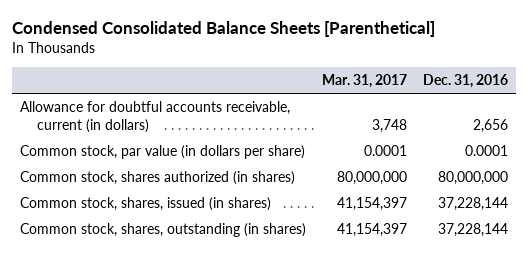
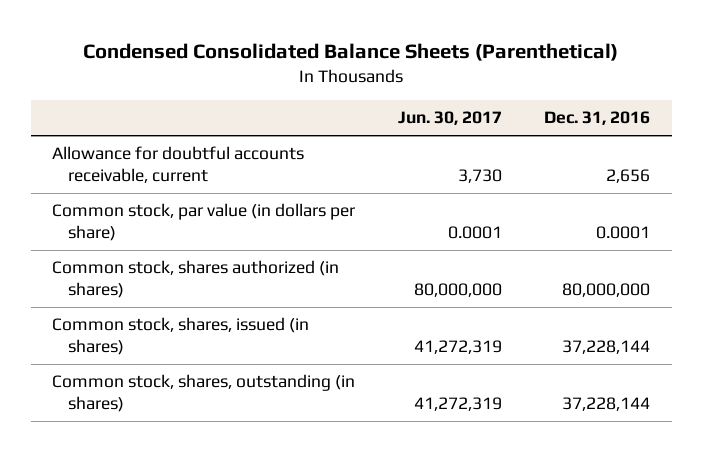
[11,20,435,37] Condensed Consolidated Balance Sheets [Parenthetical] -> [83,43,619,62] Condensed Consolidated Balance Sheets (Parenthetical)
[322,74,408,89] Mar. 31, 2017 -> none
none -> [397,111,502,126] Jun. 30, 2017
[19,101,290,134] Allowance for doubtful accounts receivable, current (in dollars) -> [52,146,305,184] Allowance for doubtful accounts receivable, current

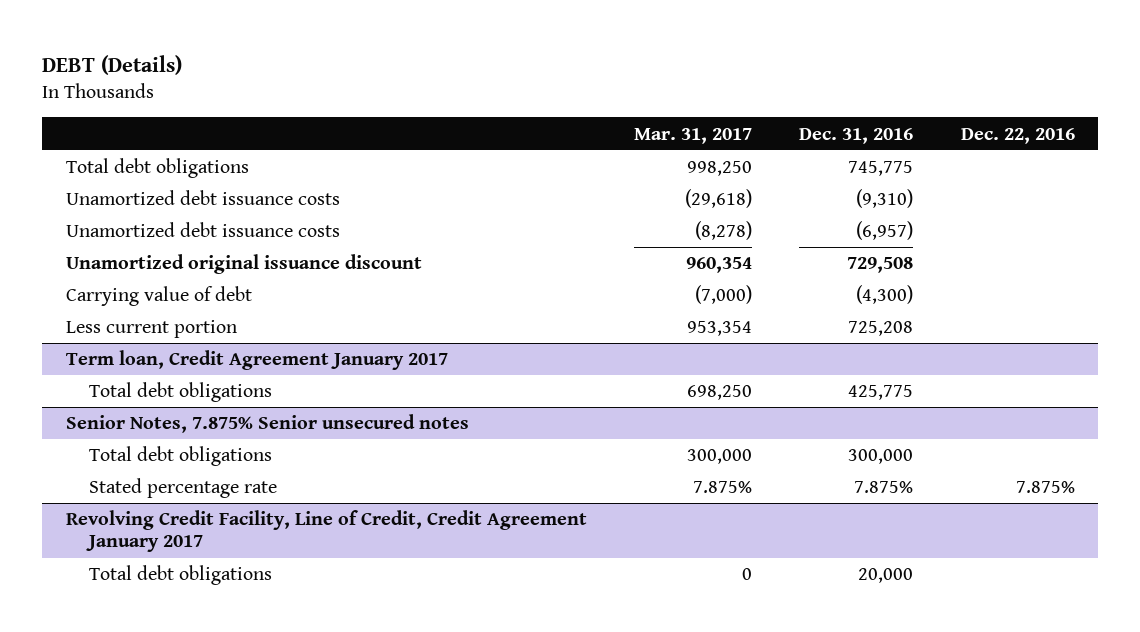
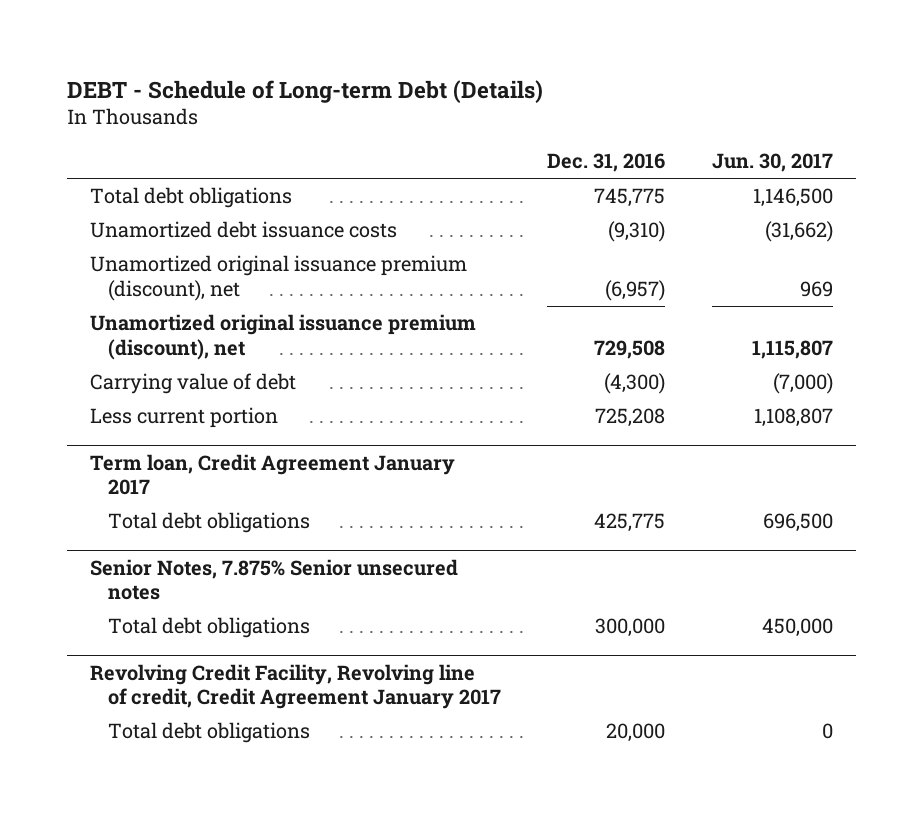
[42,54,183,75] DEBT (Details) -> [67,79,544,103] DEBT - Schedule of Long-term Debt (Details)
[633,127,752,144] Mar. 31, 2017 -> none
[960,127,1075,144] Dec. 22, 2016 -> none
none -> [712,153,834,173] Jun. 30, 2017
[65,222,340,238] Unamortized debt issuance costs -> [90,255,468,301] Unamortized original issuance premium (discount), net
[65,254,422,275] Unamortized original issuance discount -> [90,314,477,360] Unamortized original issuance premium (discount), net
[89,478,278,499] Stated percentage rate -> none
[65,510,587,553] Revolving Credit Facility, Line of Credit, Credit Agreement January 2017 -> [90,663,501,710] Revolving Credit Facility, Revolving line of credit, Credit Agreement January 2017

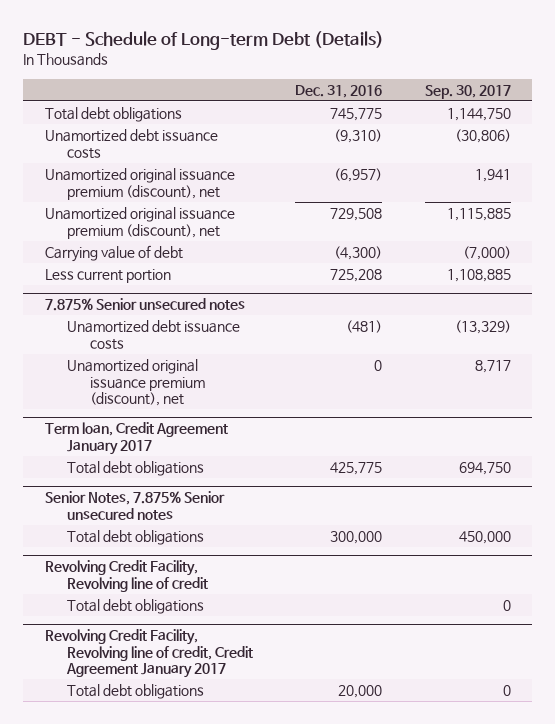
[712,153,834,173] Jun. 30, 2017 -> none
none -> [424,84,511,99] Sep. 30, 2017
none -> [44,298,245,312] 7.875% Senior unsecured notes
none -> [67,320,241,350] Unamortized debt issuance costs
none -> [67,359,205,406] Unamortized original issuance premium (discount), net
none -> [44,560,209,592] Revolving Credit Facility, Revolving line of credit
none -> [67,599,205,615] Total debt obligations

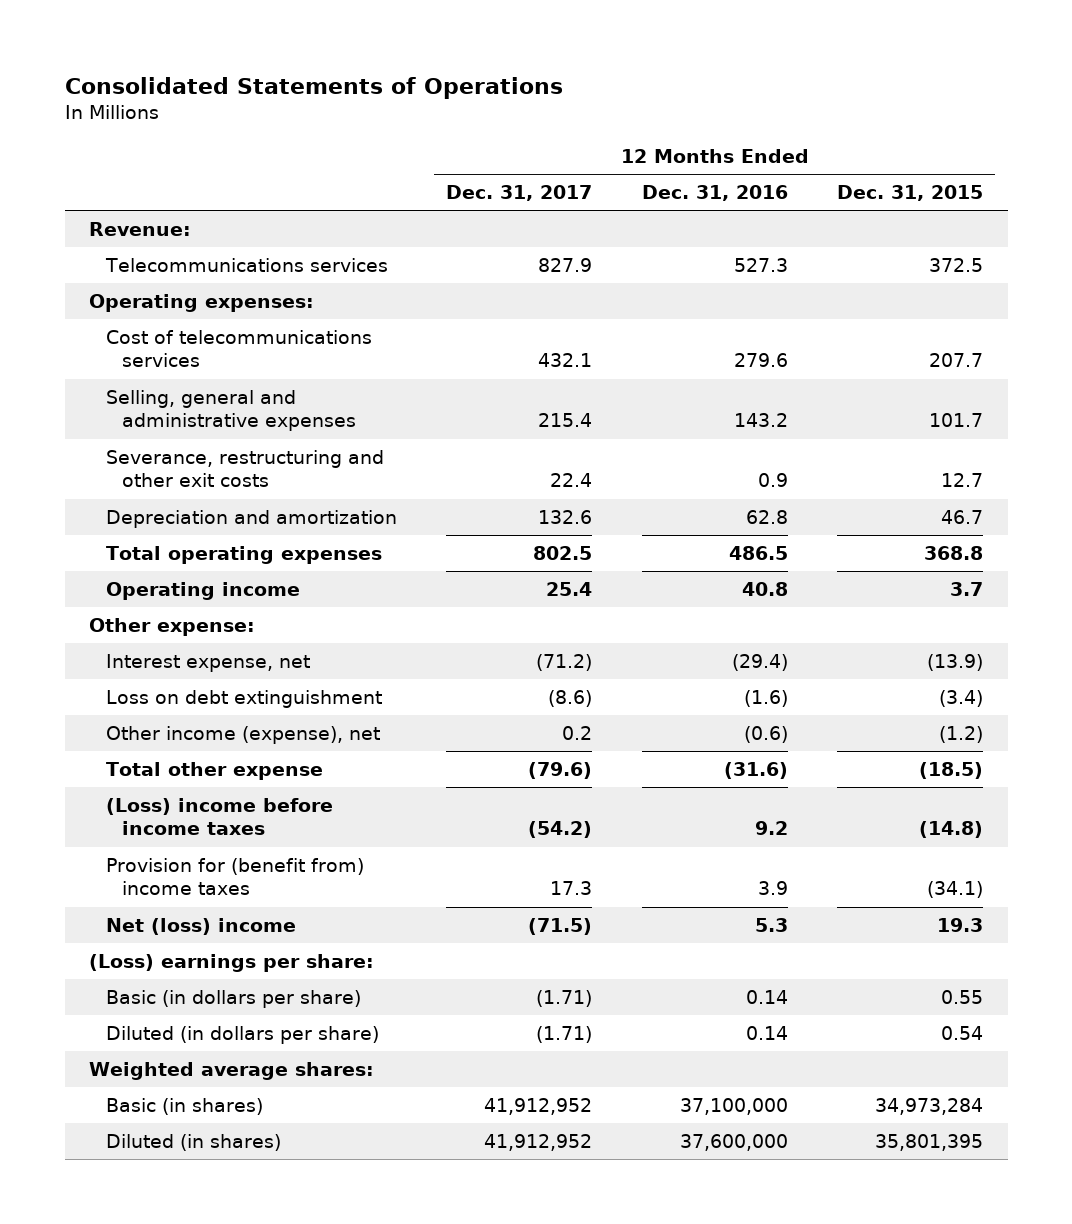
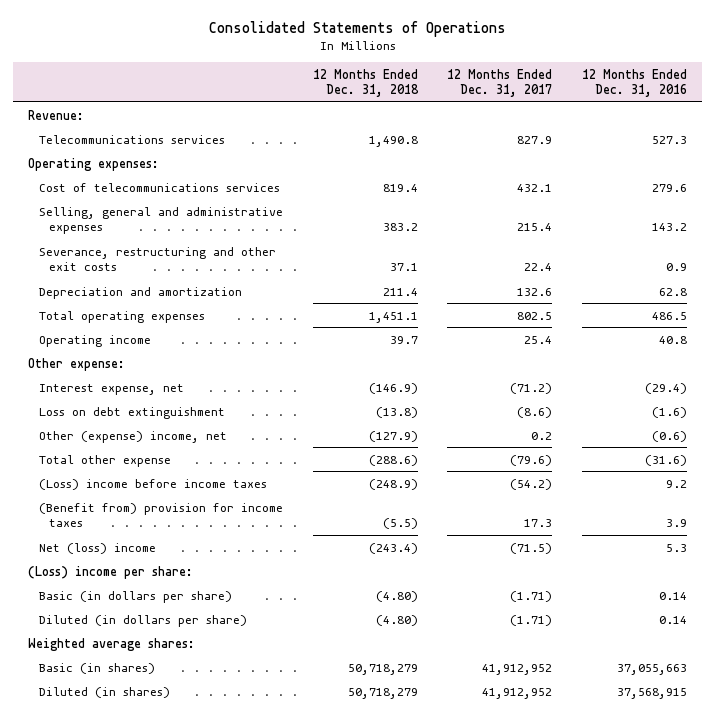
[837,185,984,202] Dec. 31, 2015 -> none
none -> [312,68,419,97] 12 Months Ended Dec. 31, 2018
[105,725,380,744] Other income (expense), net -> [38,430,227,443] Other (expense) income, net
[105,857,364,896] Provision for (benefit from) income taxes -> [38,502,283,527] (Benefit from) provision for income taxes
[89,953,375,972] (Loss) earnings per share: -> [28,565,194,579] (Loss) income per share:
[679,1097,788,1115] 37,100,000 -> [617,663,688,675] 37,055,663
[679,1133,788,1151] 37,600,000 -> [617,687,688,699] 37,568,915

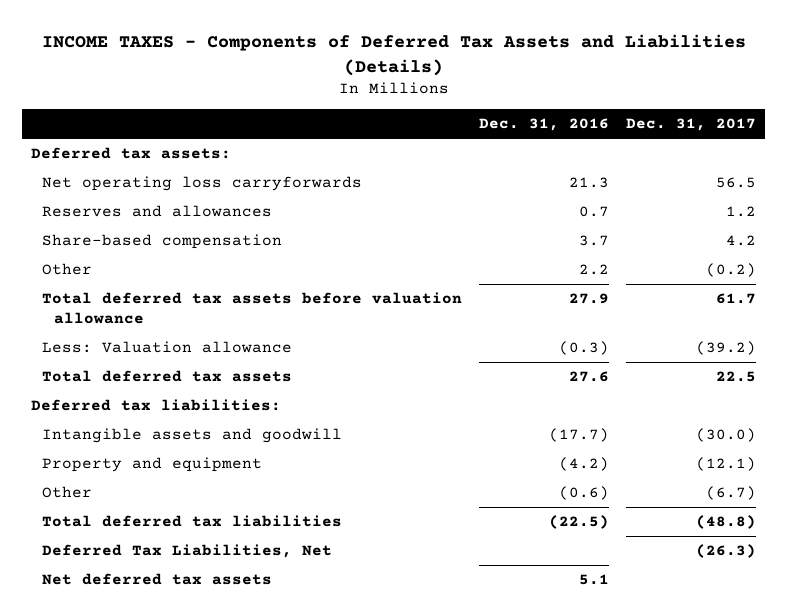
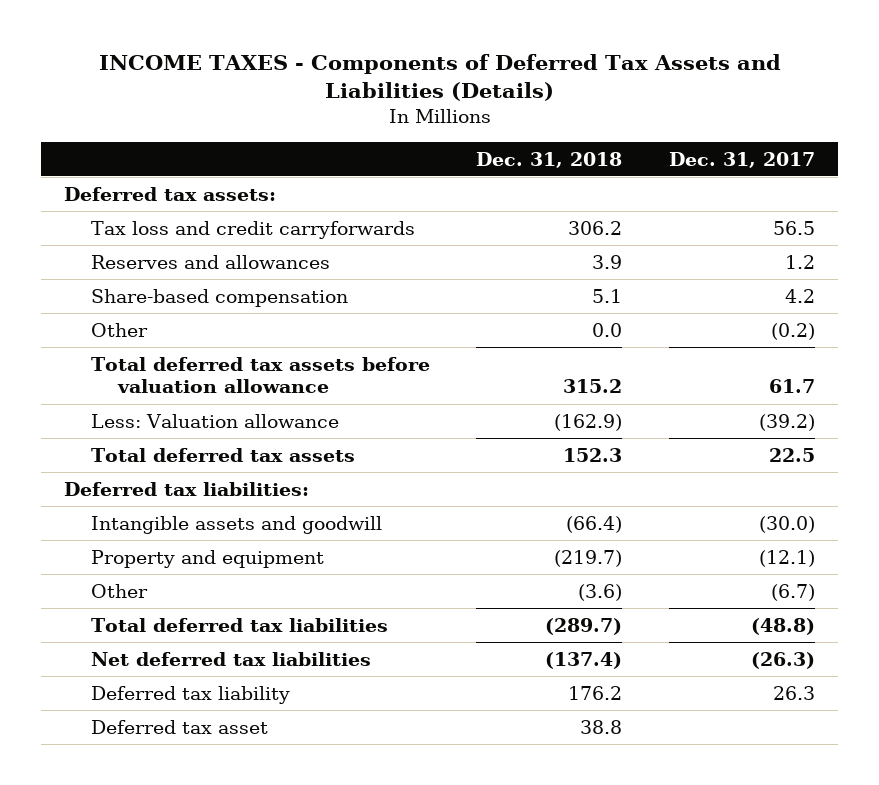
[479,118,610,132] Dec. 31, 2016 -> none
none -> [476,151,623,168] Dec. 31, 2018
[42,176,363,192] Net operating loss carryforwards -> [91,220,416,239] Tax loss and credit carryforwards
[42,544,333,559] Deferred Tax Liabilities, Net -> [91,651,372,666] Net deferred tax liabilities
none -> [91,685,291,704] Deferred tax liability
[42,573,273,586] Net deferred tax assets -> [91,719,269,734] Deferred tax asset

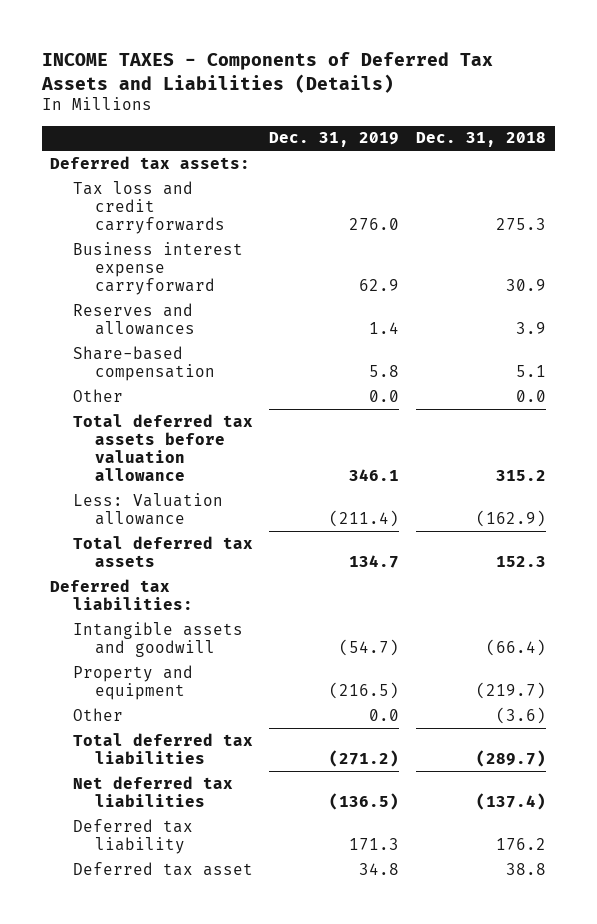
[668,151,815,168] Dec. 31, 2017 -> none
none -> [269,132,400,148] Dec. 31, 2019
[568,220,623,235] 306.2 -> [496,218,547,231] 275.3
none -> [72,241,243,296] Business interest expense carryforward

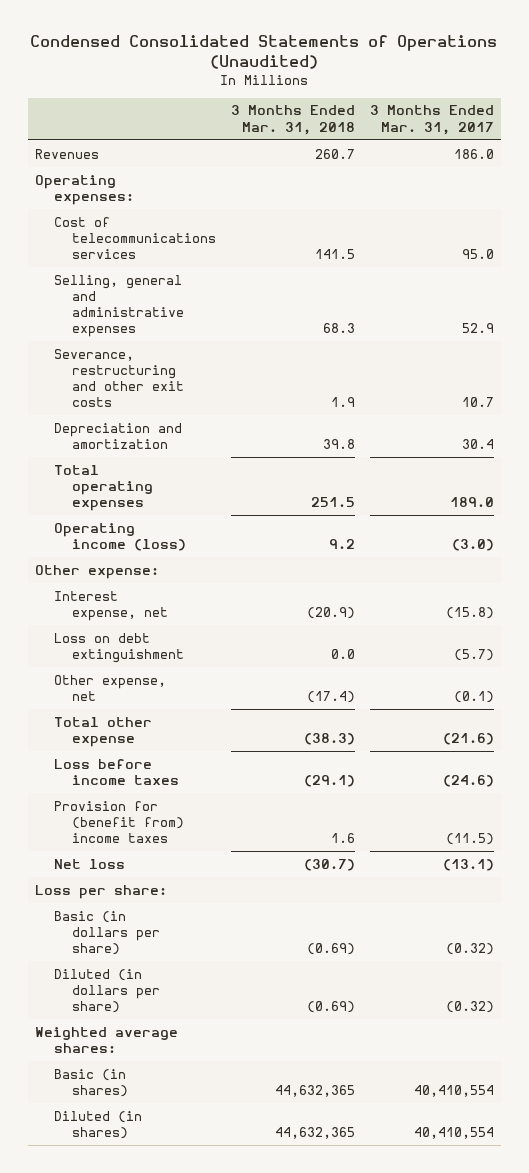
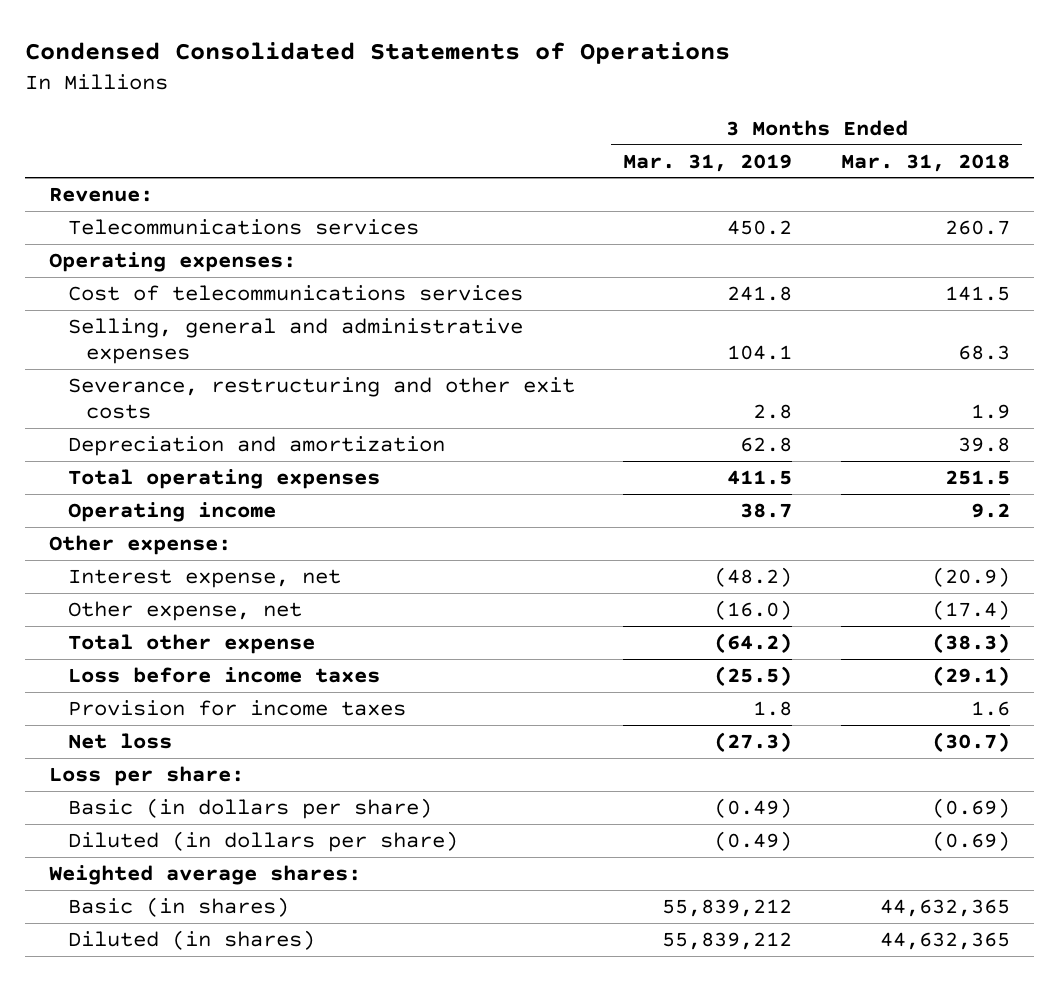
[30,35,498,70] Condensed Consolidated Statements of Operations (Unaudited) -> [24,42,730,65] Condensed Consolidated Statements of Operations
[369,105,494,135] 3 Months Ended Mar. 31, 2017 -> none
none -> [623,153,793,172] Mar. 31, 2019
none -> [48,187,153,203] Revenue:
[34,148,99,159] Revenues -> [67,219,419,236] Telecommunications services
[53,522,187,551] Operating income (loss) -> [67,502,276,523] Operating income
[53,632,185,663] Loss on debt extinguishment -> none
[53,800,185,844] Provision for (benefit from) income taxes -> [67,700,406,717] Provision for income taxes

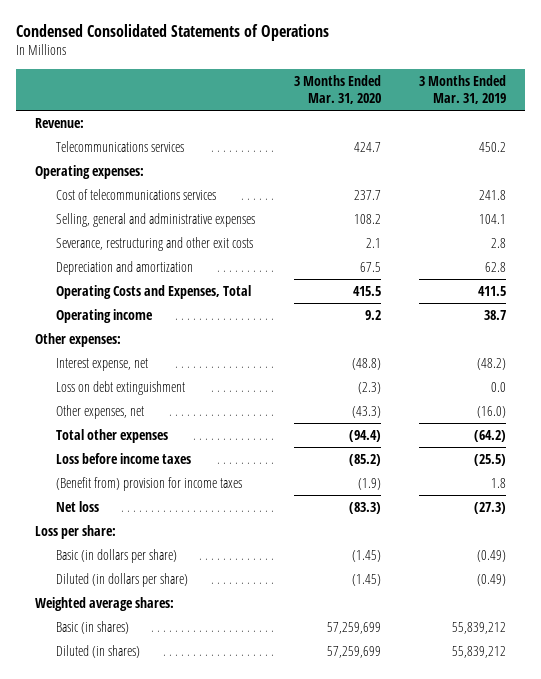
[840,153,1010,172] Mar. 31, 2018 -> none
none -> [293,74,381,104] 3 Months Ended Mar. 31, 2020
[67,469,380,490] Total operating expenses -> [56,284,252,299] Operating Costs and Expenses, Total
[48,535,231,556] Other expense: -> [35,332,122,347] Other expenses:
none -> [56,380,186,395] Loss on debt extinguishment
[67,601,302,622] Other expense, net -> [56,404,145,419] Other expenses, net
[67,634,315,655] Total other expense -> [56,428,169,443] Total other expenses
[67,700,406,717] Provision for income taxes -> [56,476,243,491] (Benefit from) provision for income taxes

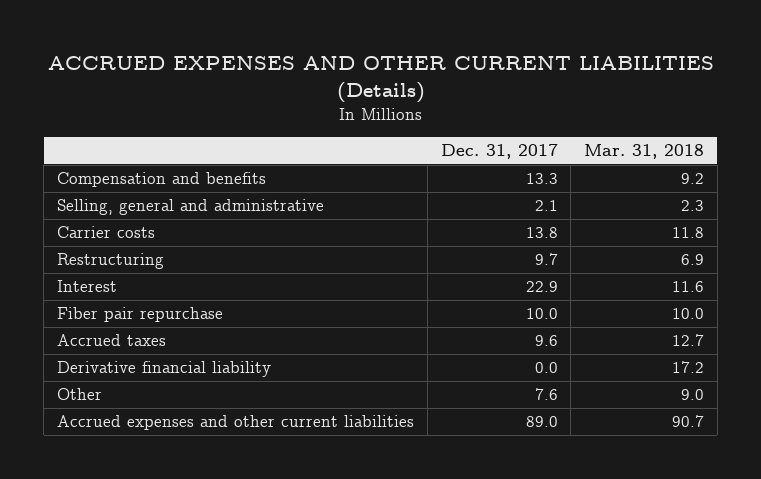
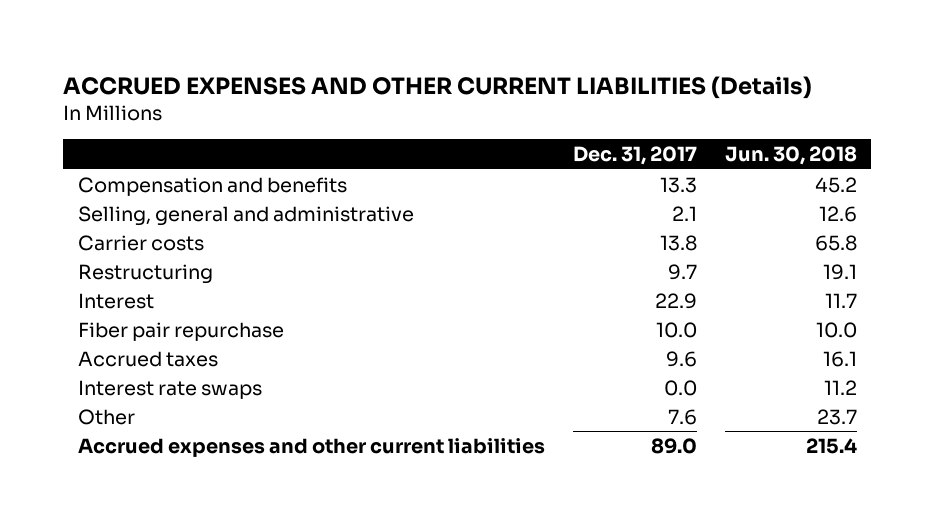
[584,144,705,160] Mar. 31, 2018 -> none
none -> [724,145,857,165] Jun. 30, 2018
[57,361,272,378] Derivative financial liability -> none
none -> [77,379,262,399] Interest rate swaps

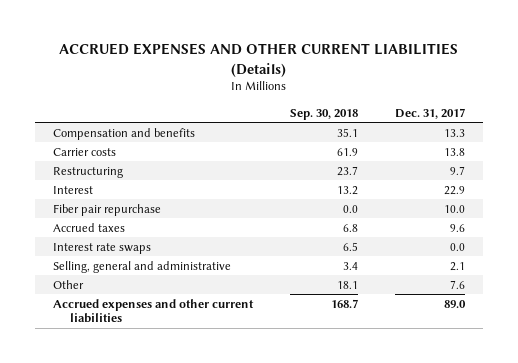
[724,145,857,165] Jun. 30, 2018 -> none
none -> [290,108,359,120] Sep. 30, 2018
[77,205,414,226] Selling, general and administrative -> [53,260,232,273] Selling, general and administrative

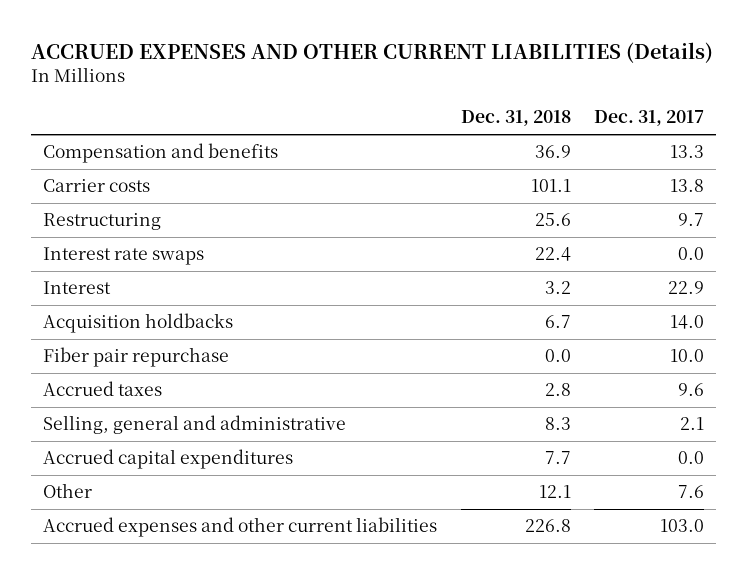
[290,108,359,120] Sep. 30, 2018 -> none
none -> [460,110,571,127] Dec. 31, 2018
[53,242,152,254] Interest rate swaps -> [43,247,205,266] Interest rate swaps
none -> [43,313,234,334] Acquisition holdbacks
none -> [43,449,294,470] Accrued capital expenditures
[443,299,466,308] 89.0 -> [660,519,705,533] 103.0

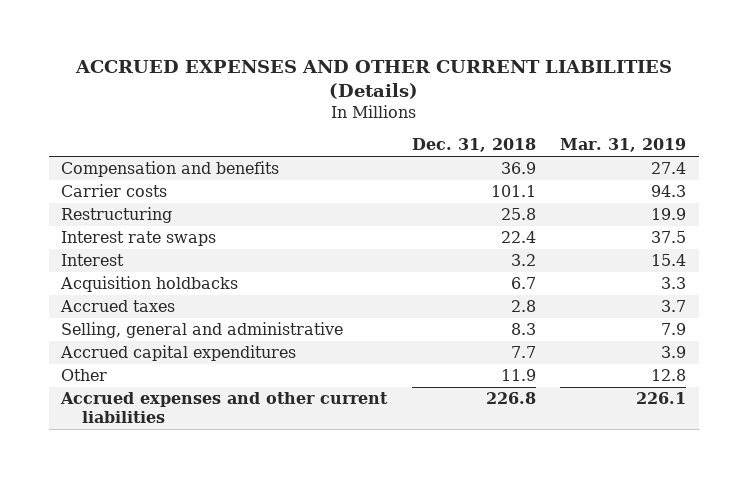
[594,110,705,127] Dec. 31, 2017 -> none
none -> [560,138,687,153] Mar. 31, 2019
[534,213,571,227] 25.6 -> [500,208,536,221] 25.8
[43,347,230,368] Fiber pair repurchase -> none
[538,485,571,499] 12.1 -> [500,369,536,382] 11.9

